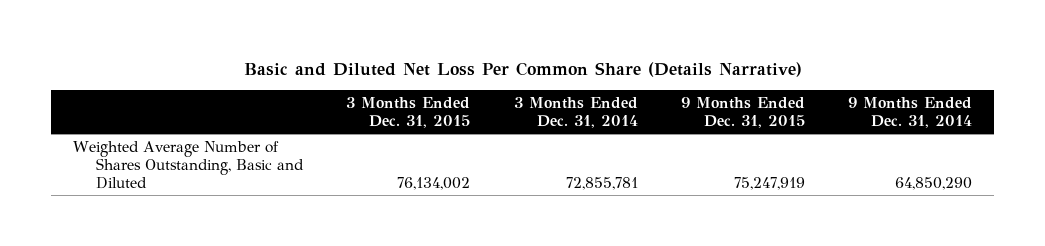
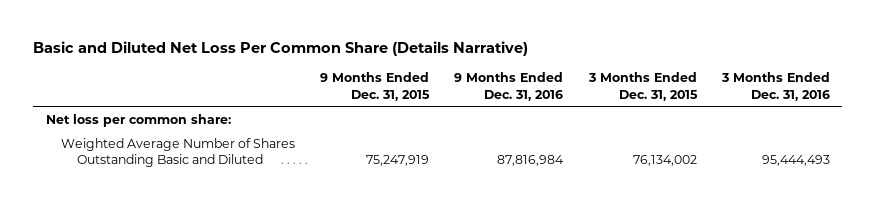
[513,96,638,129] 3 Months Ended Dec. 31, 2014 -> none
[848,96,973,129] 9 Months Ended Dec. 31, 2014 -> none
none -> [454,72,564,101] 9 Months Ended Dec. 31, 2016
none -> [720,72,830,101] 3 Months Ended Dec. 31, 2016
none -> [45,113,231,127] Net loss per common share:
[72,140,305,190] Weighted Average Number of Shares Outstanding, Basic and Diluted -> [61,137,296,167] Weighted Average Number of Shares Outstanding Basic and Diluted

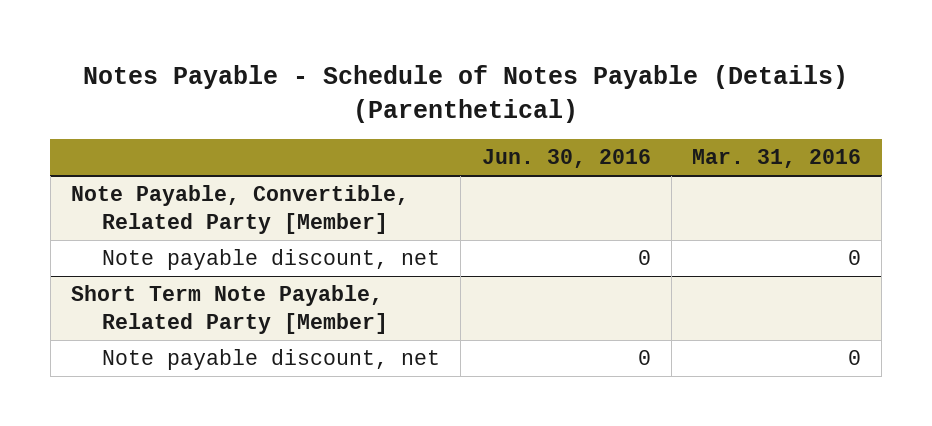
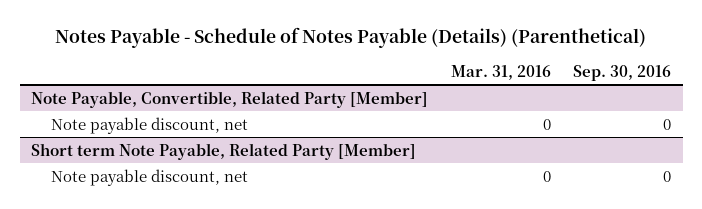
[481,149,651,169] Jun. 30, 2016 -> none
none -> [573,64,672,81] Sep. 30, 2016
[70,284,389,335] Short Term Note Payable, Related Party [Member] -> [30,142,416,160] Short term Note Payable, Related Party [Member]

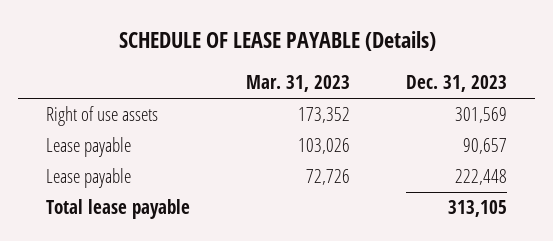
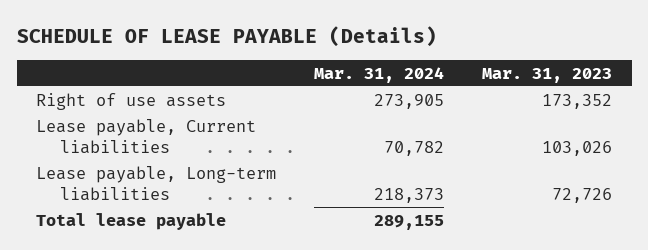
[405,75,507,93] Dec. 31, 2023 -> none
none -> [314,66,445,83] Mar. 31, 2024
[46,137,132,158] Lease payable -> [35,118,256,155] Lease payable, Current liabilities
[46,168,132,189] Lease payable -> [35,165,276,202] Lease payable, Long-term liabilities

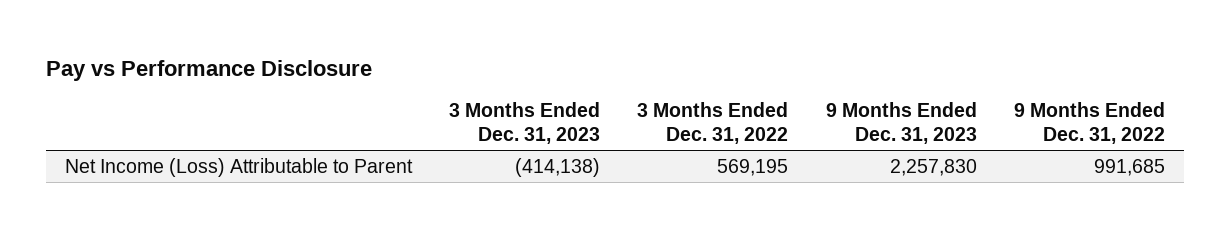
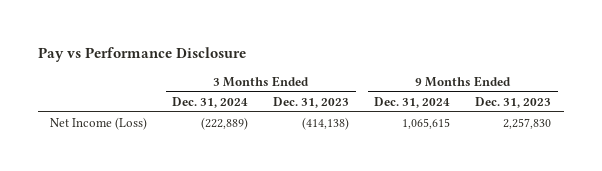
[637,102,789,144] 3 Months Ended Dec. 31, 2022 -> none
[1014,102,1166,144] 9 Months Ended Dec. 31, 2022 -> none
none -> [172,96,249,108] Dec. 31, 2024
none -> [374,96,451,108] Dec. 31, 2024
[64,158,413,178] Net Income (Loss) Attributable to Parent -> [50,117,148,131] Net Income (Loss)

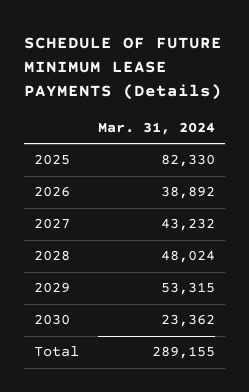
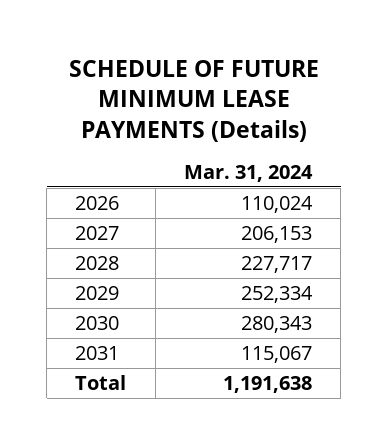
[34,154,71,166] 2025 -> none
[161,186,216,200] 38,892 -> [240,195,313,213] 110,024
[161,218,216,232] 43,232 -> [240,225,312,243] 206,153
[161,250,216,264] 48,024 -> [240,255,312,273] 227,717
[161,282,216,296] 53,315 -> [240,285,313,303] 252,334
[161,314,216,328] 23,362 -> [240,315,312,333] 280,343
none -> [75,345,120,360] 2031
[152,346,216,360] 289,155 -> [222,375,312,393] 1,191,638

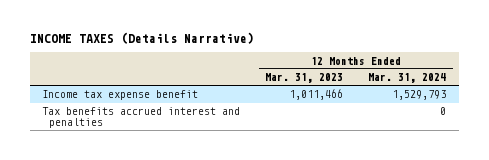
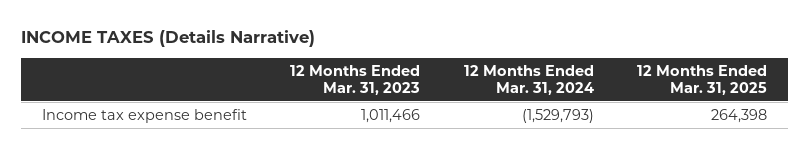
none -> [636,64,767,95] 12 Months Ended Mar. 31, 2025
[42,107,241,128] Tax benefits accrued interest and penalties -> none
[392,90,447,101] 1,529,793 -> [521,109,594,124] (1,529,793)

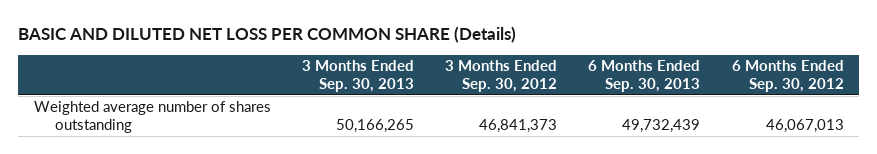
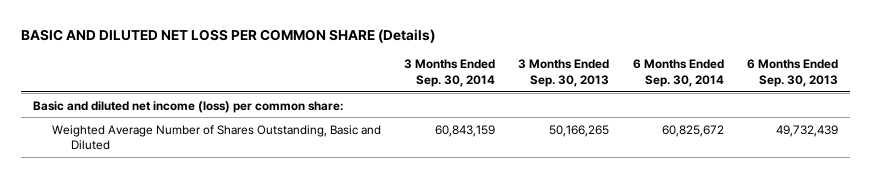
[445,60,558,92] 3 Months Ended Sep. 30, 2012 -> none
[731,60,844,92] 6 Months Ended Sep. 30, 2012 -> none
none -> [404,59,496,87] 3 Months Ended Sep. 30, 2014
none -> [632,59,724,87] 6 Months Ended Sep. 30, 2014
none -> [32,100,343,113] Basic and diluted net income (loss) per common share:
[33,101,271,134] Weighted average number of shares outstanding -> [51,124,381,150] Weighted Average Number of Shares Outstanding, Basic and Diluted

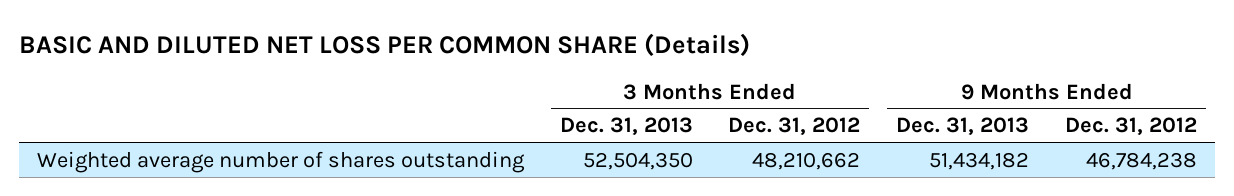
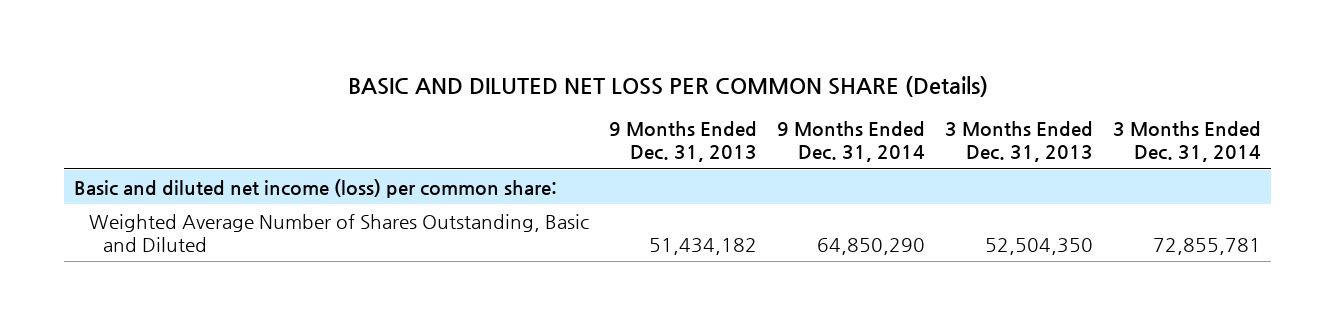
[728,117,861,136] Dec. 31, 2012 -> none
[1065,117,1198,136] Dec. 31, 2012 -> none
none -> [776,121,925,163] 9 Months Ended Dec. 31, 2014
none -> [1112,121,1261,163] 3 Months Ended Dec. 31, 2014
none -> [74,178,558,198] Basic and diluted net income (loss) per common share:
[36,150,525,173] Weighted average number of shares outstanding -> [88,213,589,252] Weighted Average Number of Shares Outstanding, Basic and Diluted

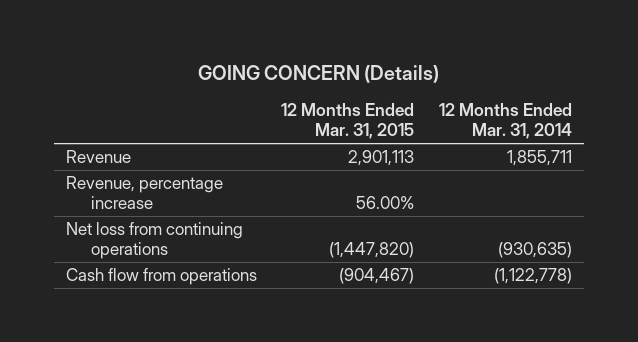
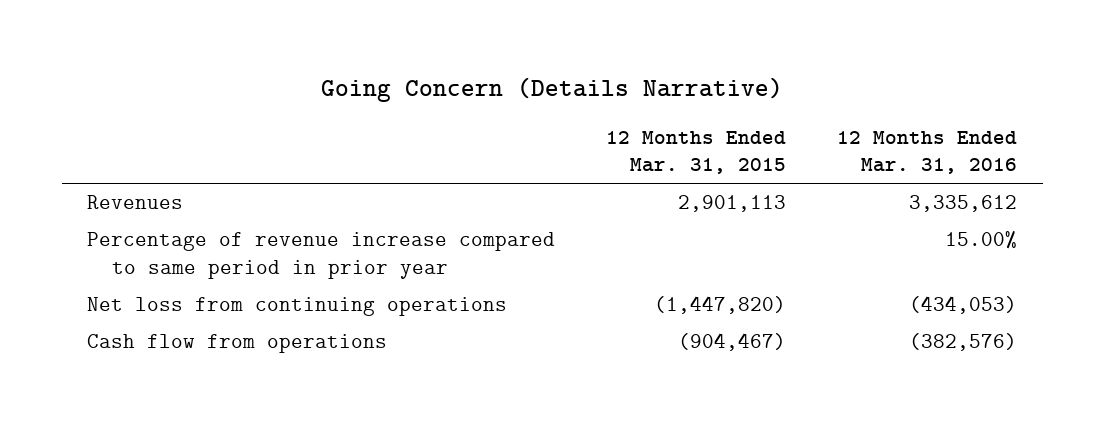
[197,65,439,84] GOING CONCERN (Details) -> [321,77,784,103] Going Concern (Details Narrative)
[438,103,572,140] 12 Months Ended Mar. 31, 2014 -> none
none -> [837,130,1018,175] 12 Months Ended Mar. 31, 2016
[66,176,224,209] Revenue, percentage increase -> none
[66,150,132,164] Revenue -> [87,195,184,210] Revenues
none -> [87,232,556,279] Percentage of revenue increase compared to same period in prior year

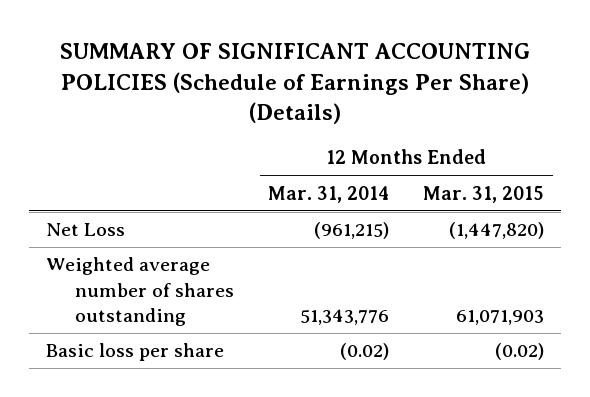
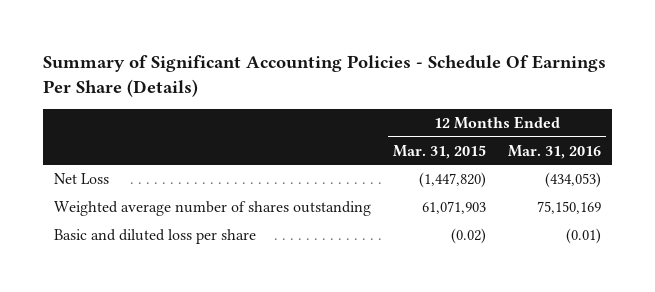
[59,43,530,125] SUMMARY OF SIGNIFICANT ACCOUNTING POLICIES (Schedule of Earnings Per Share) (Details) -> [43,55,607,97] Summary of Significant Accounting Policies - Schedule Of Earnings Per Share (Details)
[268,185,390,203] Mar. 31, 2014 -> none
none -> [507,144,601,159] Mar. 31, 2016
[45,343,224,362] Basic loss per share -> [54,229,257,245] Basic and diluted loss per share

